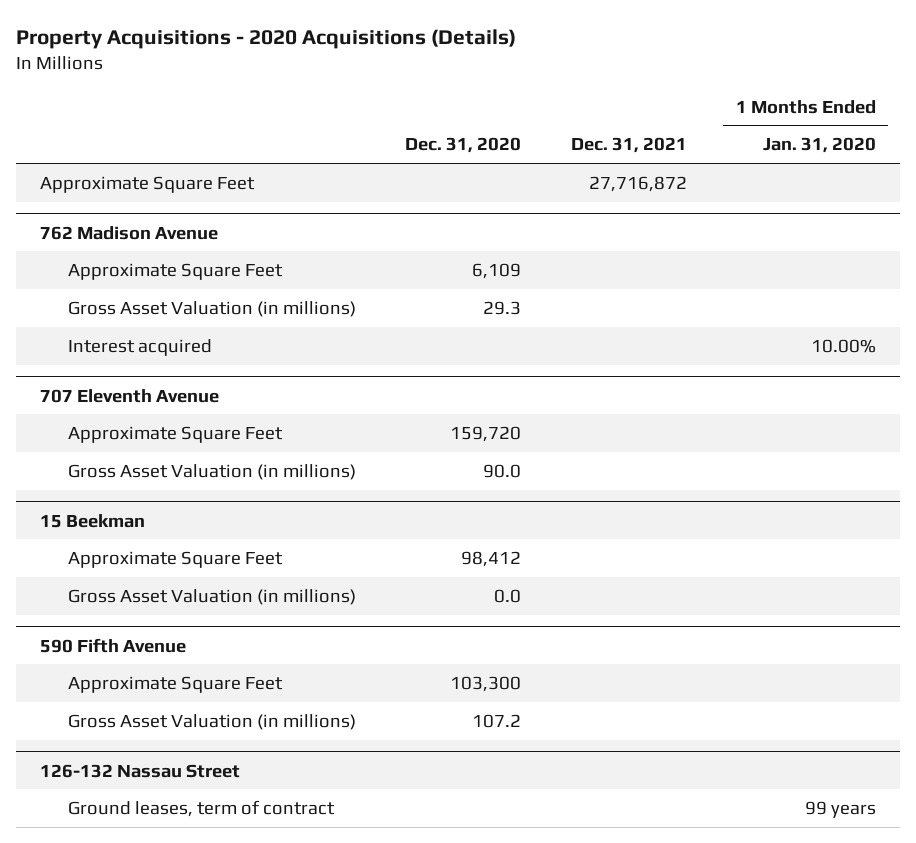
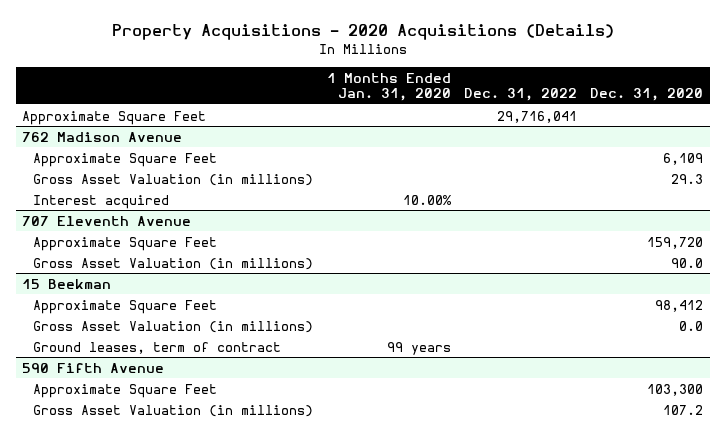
[570,137,687,154] Dec. 31, 2021 -> none
none -> [463,88,577,102] Dec. 31, 2022
none -> [33,341,282,354] Ground leases, term of contract
[40,763,241,778] 126-132 Nassau Street -> none
[68,799,336,817] Ground leases, term of contract -> none

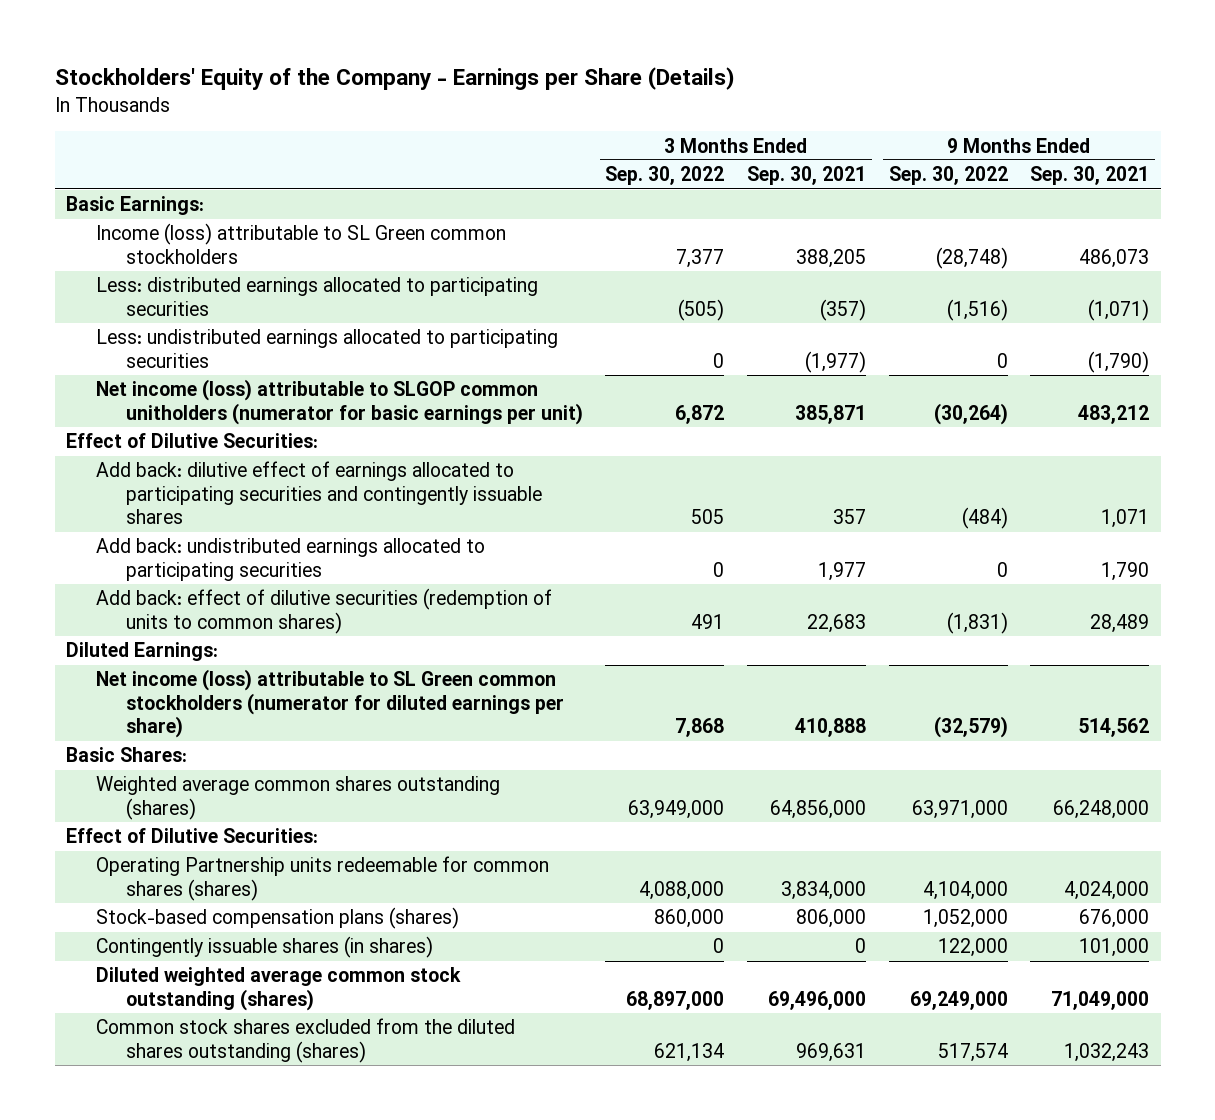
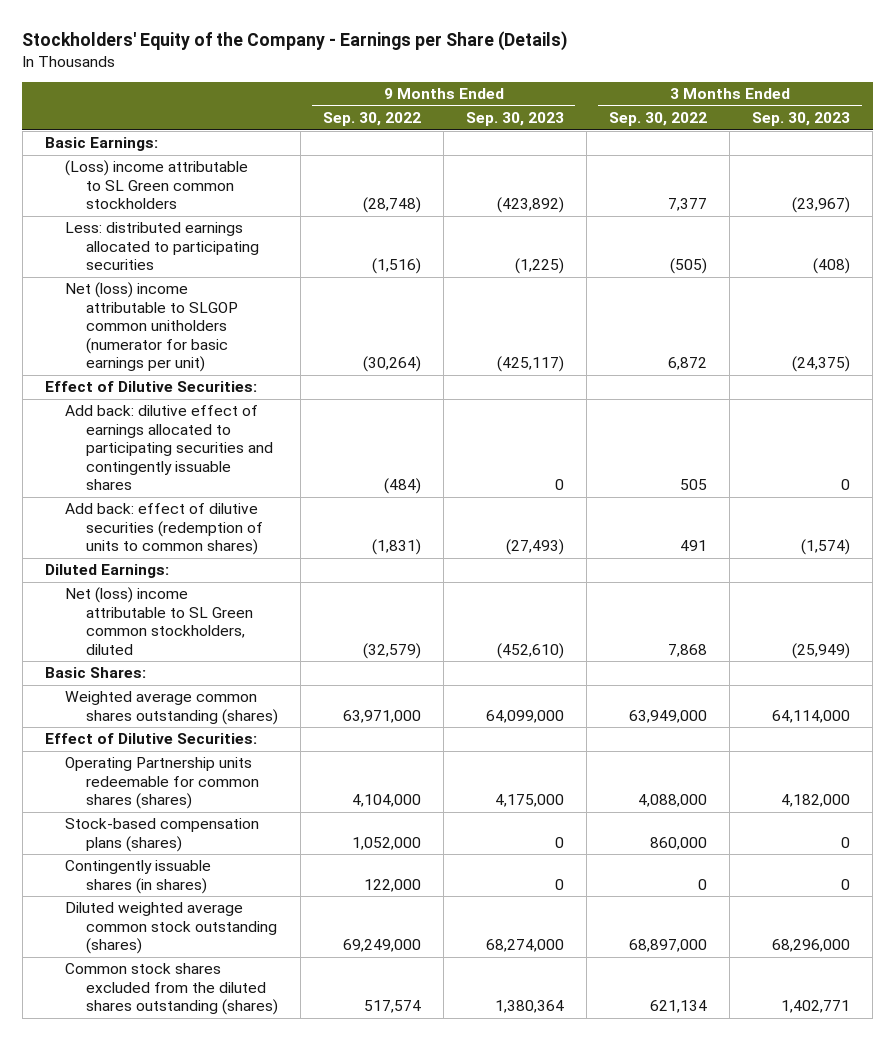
[746,166,866,186] Sep. 30, 2021 -> none
[1030,166,1150,186] Sep. 30, 2021 -> none
none -> [466,112,565,127] Sep. 30, 2023
none -> [752,112,851,127] Sep. 30, 2023
[95,223,506,264] Income (loss) attributable to SL Green common stockholders -> [65,160,249,210] (Loss) income attributable to SL Green common stockholders
[95,329,558,368] Less: undistributed earnings allocated to participating securities -> none
[95,379,583,425] Net income (loss) attributable to SLGOP common unitholders (numerator for basic earnings per unit) -> [65,282,239,373] Net (loss) income attributable to SLGOP common unitholders (numerator for basic earnings per unit)
[95,538,485,581] Add back: undistributed earnings allocated to participating securities -> none
[95,669,564,739] Net income (loss) attributable to SL Green common stockholders (numerator for diluted earnings per share) -> [65,587,254,655] Net (loss) income attributable to SL Green common stockholders, diluted

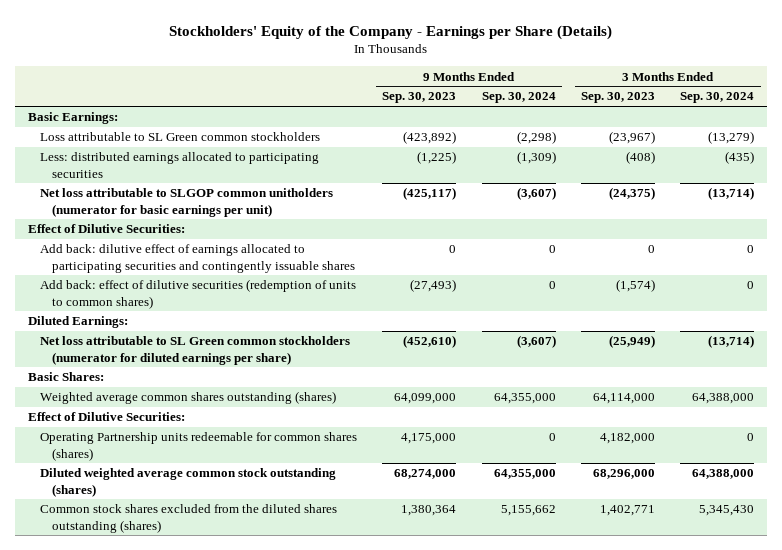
[323,112,422,127] Sep. 30, 2022 -> none
[609,112,708,127] Sep. 30, 2022 -> none
none -> [481,92,556,104] Sep. 30, 2024
none -> [680,92,755,104] Sep. 30, 2024
[65,160,249,210] (Loss) income attributable to SL Green common stockholders -> [39,132,320,142] Loss attributable to SL Green common stockholders
[65,282,239,373] Net (loss) income attributable to SLGOP common unitholders (numerator for basic earnings per unit) -> [39,188,333,217] Net loss attributable to SLGOP common unitholders (numerator for basic earnings per unit)
[65,587,254,655] Net (loss) income attributable to SL Green common stockholders, diluted -> [39,336,350,365] Net loss attributable to SL Green common stockholders (numerator for diluted earnings per share)
[65,818,260,852] Stock-based compensation plans (shares) -> none
[65,860,212,894] Contingently issuable shares (in shares) -> none

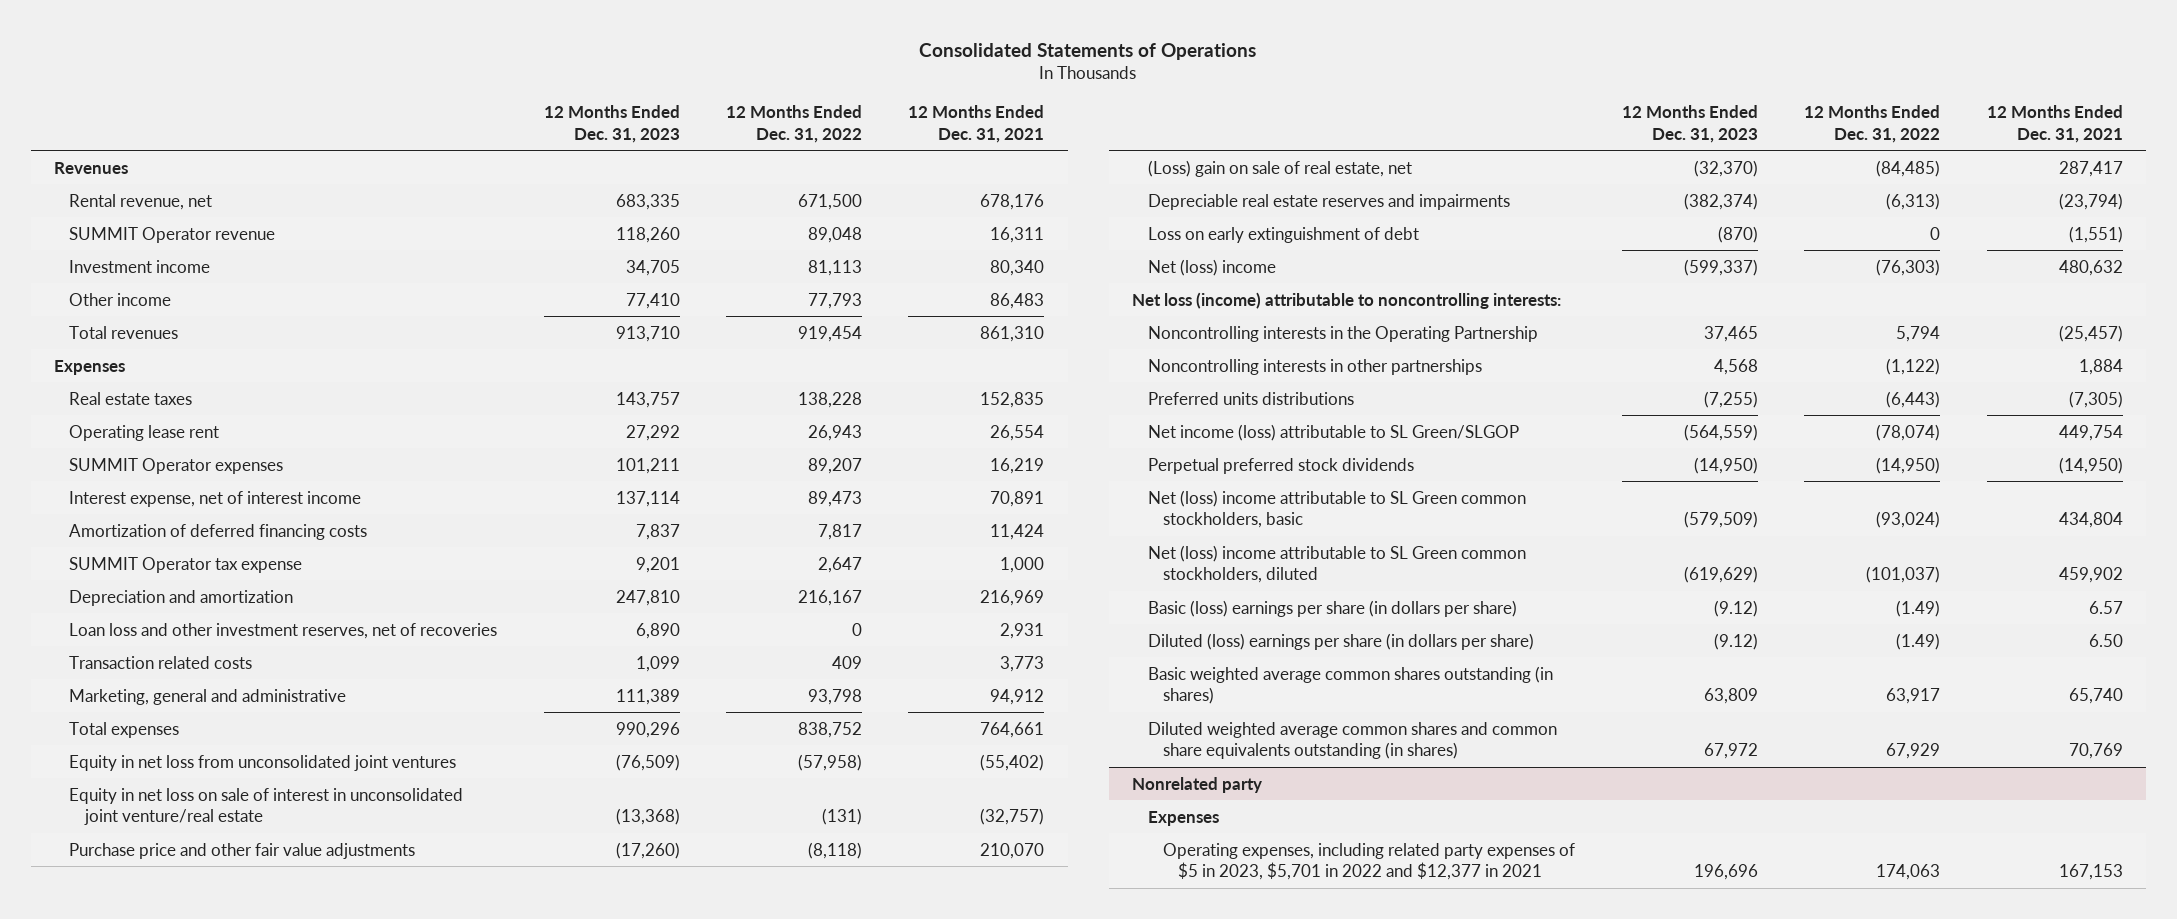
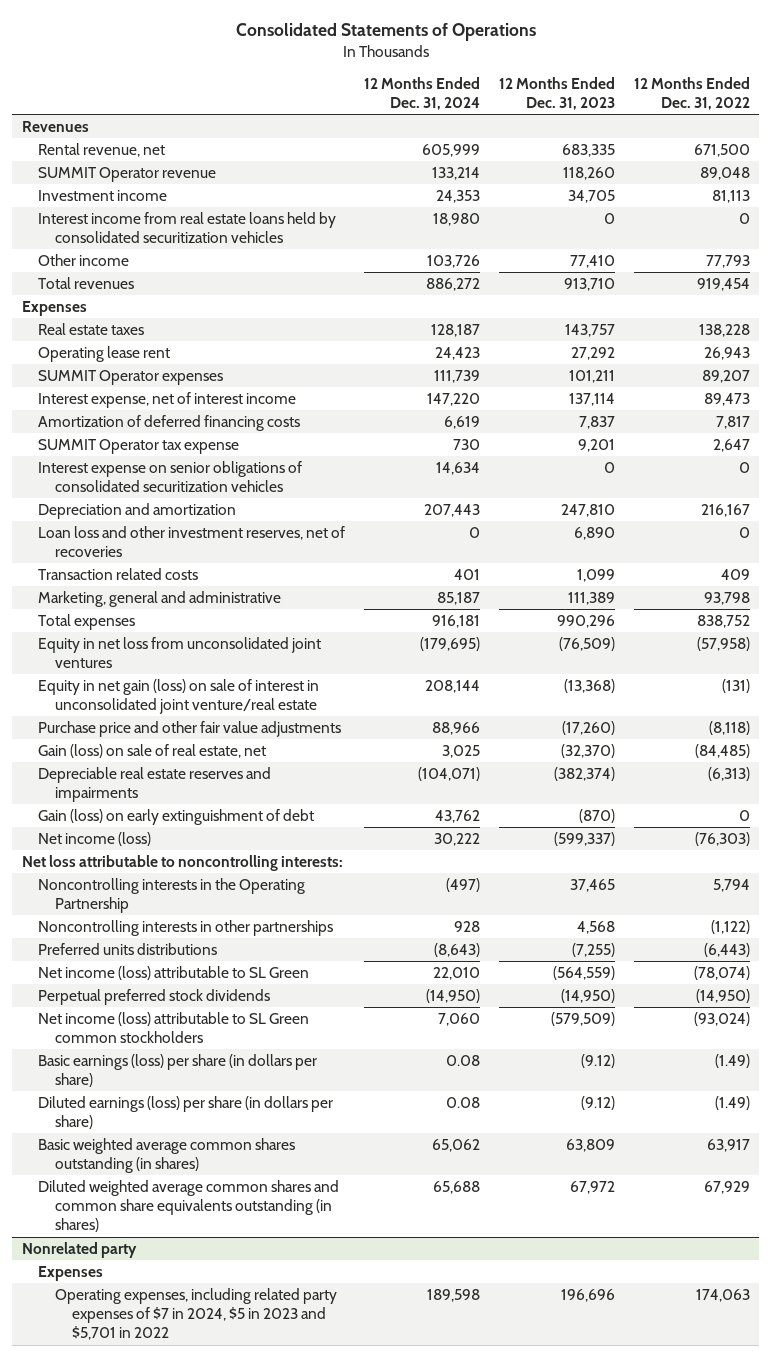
[908,105,1045,143] 12 Months Ended Dec. 31, 2021 -> none
none -> [364,76,481,111] 12 Months Ended Dec. 31, 2024
none -> [38,211,337,244] Interest income from real estate loans held by consolidated securitization vehicles
none -> [38,460,303,493] Interest expense on senior obligations of consolidated securitization vehicles
[69,787,464,825] Equity in net loss on sale of interest in unconsolidated joint venture/real estate -> [38,678,320,715] Equity in net gain (loss) on sale of interest in unconsolidated joint venture/real estate
[1147,159,1412,177] (Loss) gain on sale of real estate, net -> [38,743,267,758] Gain (loss) on sale of real estate, net
[1147,226,1419,243] Loss on early extinguishment of debt -> [38,808,315,825] Gain (loss) on early extinguishment of debt
[1147,258,1276,276] Net (loss) income -> [38,831,152,846] Net income (loss)
[1132,291,1562,309] Net loss (income) attributable to noncontrolling interests: -> [21,854,343,871] Net loss attributable to noncontrolling interests:
[1147,423,1519,441] Net income (loss) attributable to SL Green/SLGOP -> [38,965,310,980] Net income (loss) attributable to SL Green
[1147,544,1526,583] Net (loss) income attributable to SL Green common stockholders, diluted -> none
[1147,489,1526,528] Net (loss) income attributable to SL Green common stockholders, basic -> [38,1011,310,1044] Net income (loss) attributable to SL Green common stockholders
[1147,599,1517,617] Basic (loss) earnings per share (in dollars per share) -> [38,1053,318,1088] Basic earnings (loss) per share (in dollars per share)
[1147,632,1534,650] Diluted (loss) earnings per share (in dollars per share) -> [38,1095,334,1130] Diluted earnings (loss) per share (in dollars per share)
[1162,842,1575,880] Operating expenses, including related party expenses of $5 in 2023, $5,701 in 2022 and $12,377 in 2021 -> [55,1287,338,1341] Operating expenses, including related party expenses of $7 in 2024, $5 in 2023 and $5,701 in 2022

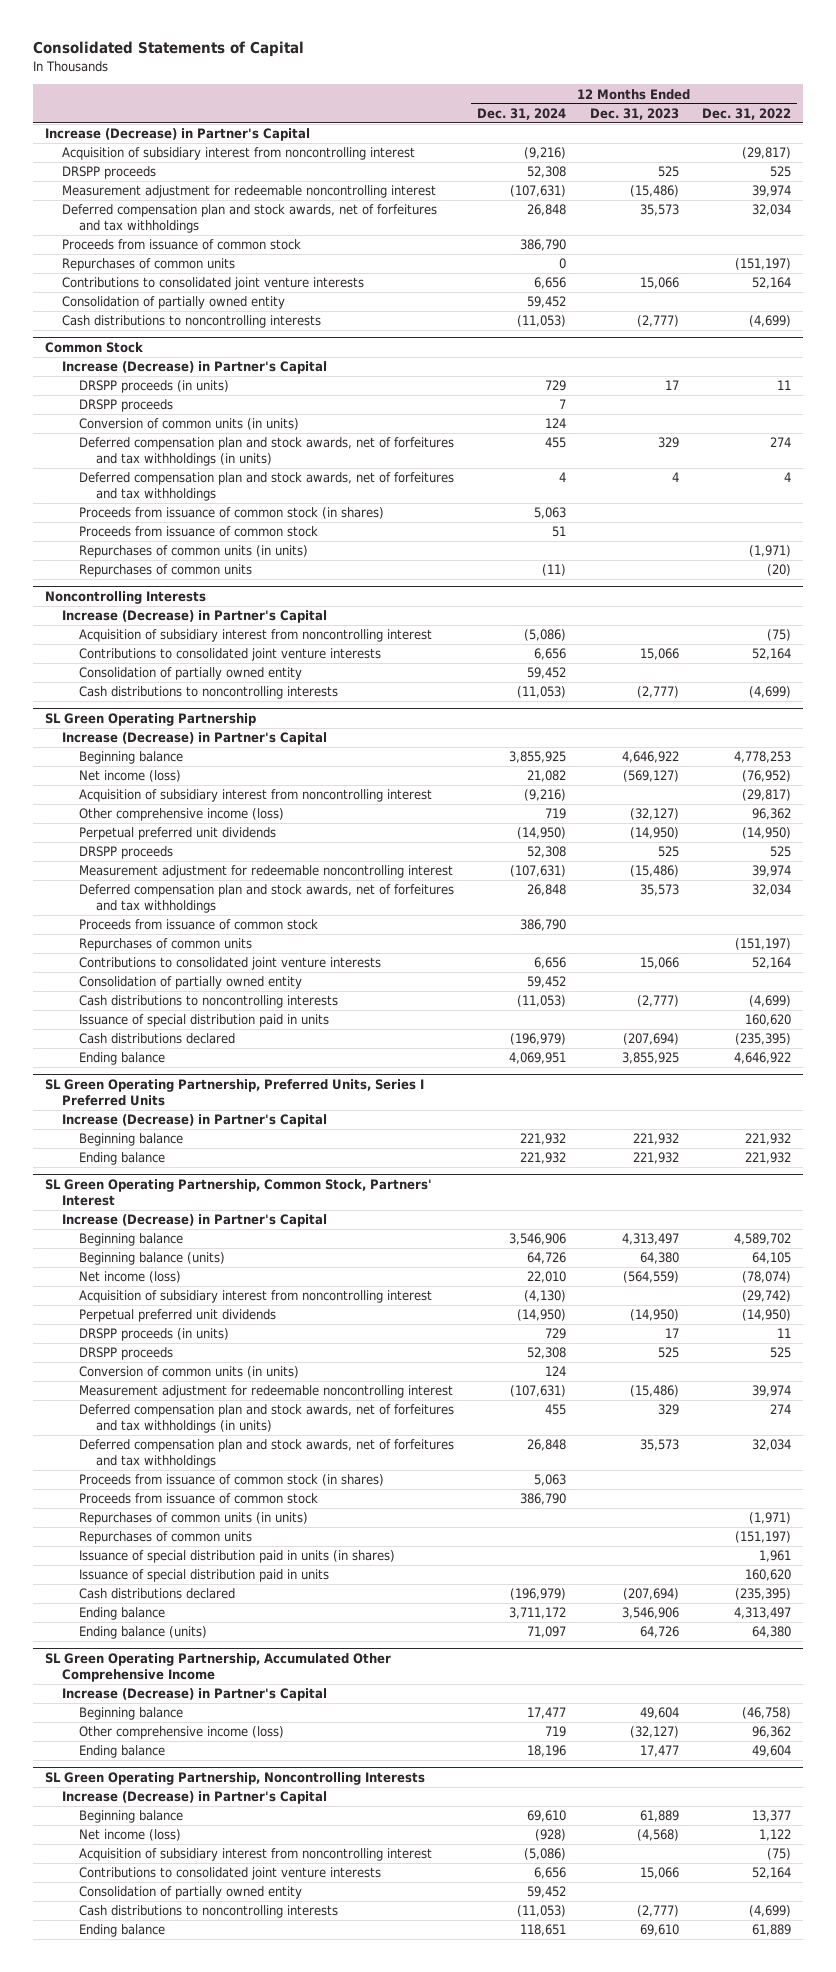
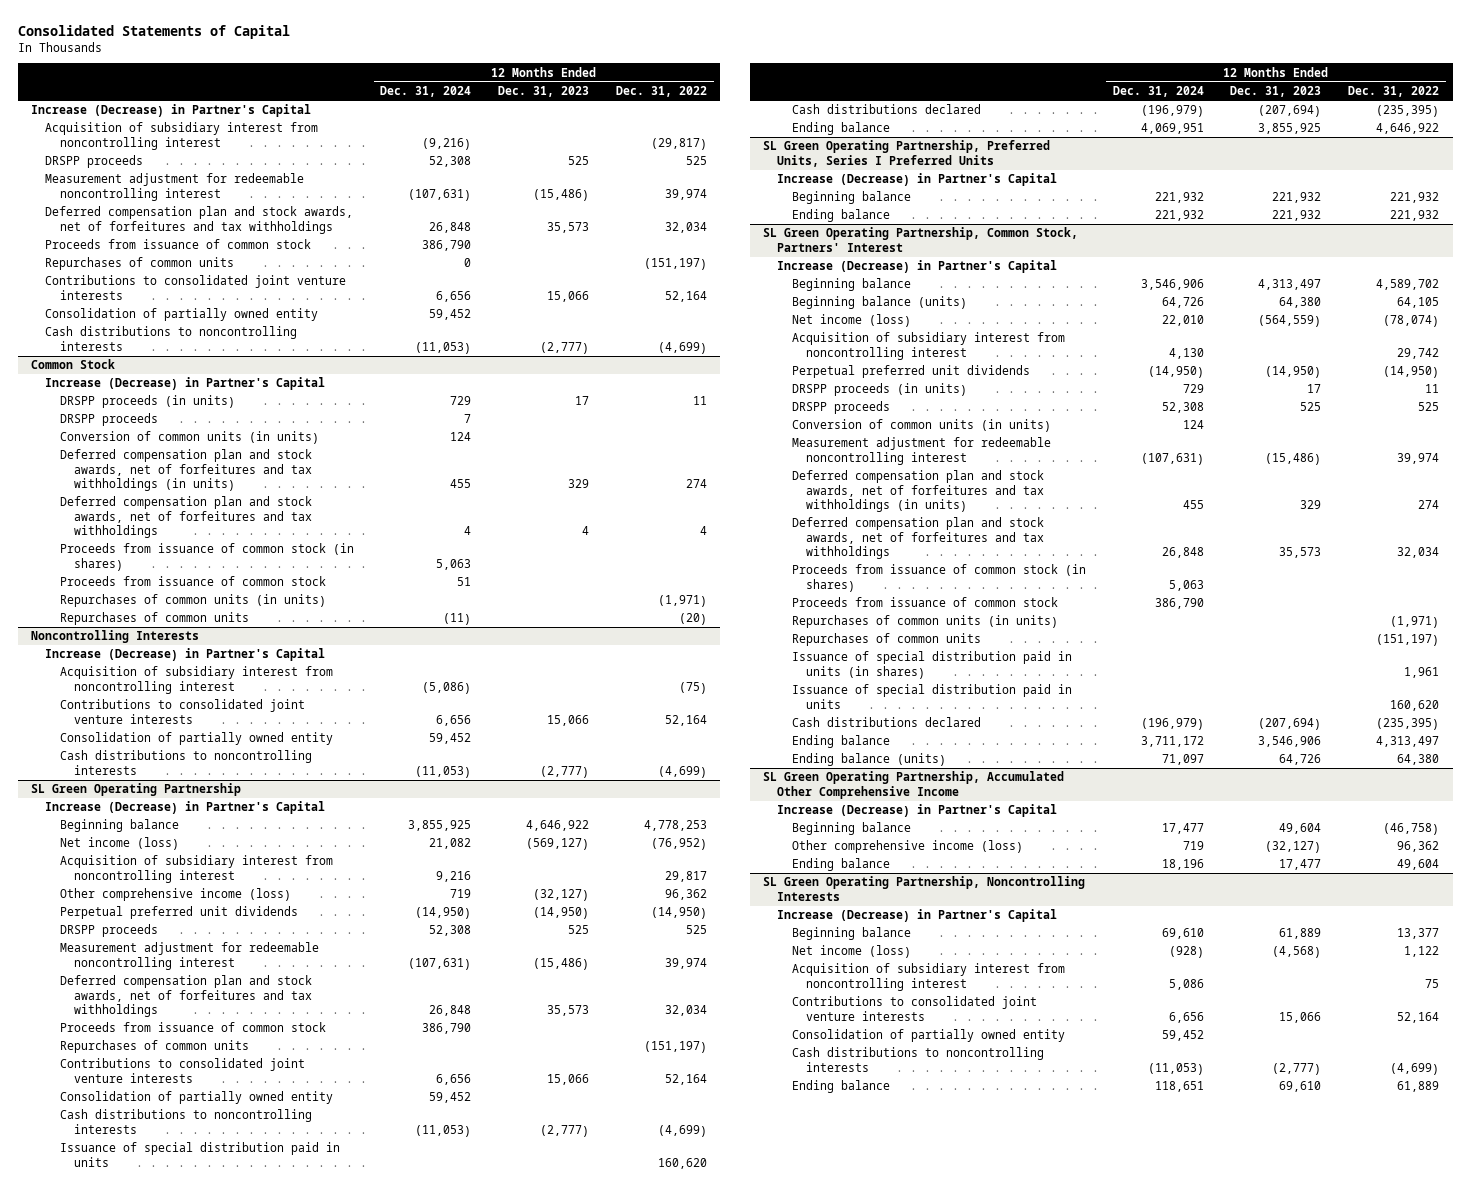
[524,789,567,802] (9,216) -> [436,870,472,882] 9,216
[742,789,792,802] (29,817) -> [665,870,708,882] 29,817
[524,1290,567,1303] (4,130) -> [1168,347,1204,359] 4,130
[742,1290,792,1303] (29,742) -> [1397,347,1440,359] 29,742
[524,1848,567,1861] (5,086) -> [1168,978,1204,990] 5,086
[767,1848,792,1861] (75) -> [1425,978,1440,988] 75

